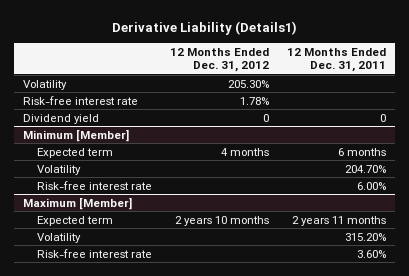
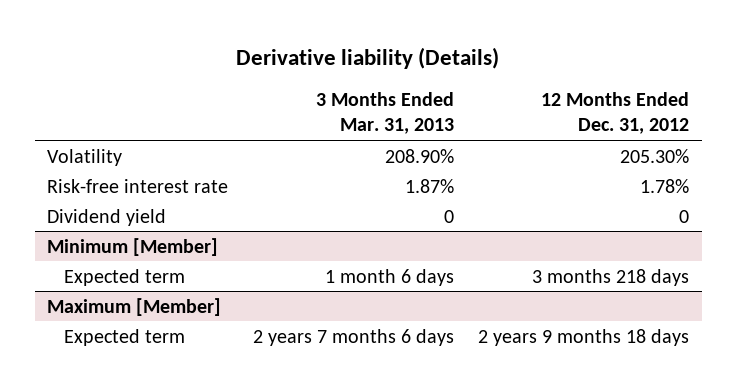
[111,20,297,35] Derivative Liability (Details1) -> [236,47,500,70] Derivative liability (Details)
[287,47,387,73] 12 Months Ended Dec. 31, 2011 -> none
none -> [315,92,454,135] 3 Months Ended Mar. 31, 2013
[37,164,82,175] Volatility -> none
[37,180,153,190] Risk-free interest rate -> none
[221,147,270,156] 4 months -> [532,268,690,286] 3 months 218 days
[37,232,82,243] Volatility -> none
[37,248,153,258] Risk-free interest rate -> none
[175,215,270,226] 2 years 10 months -> [478,328,690,346] 2 years 9 months 18 days

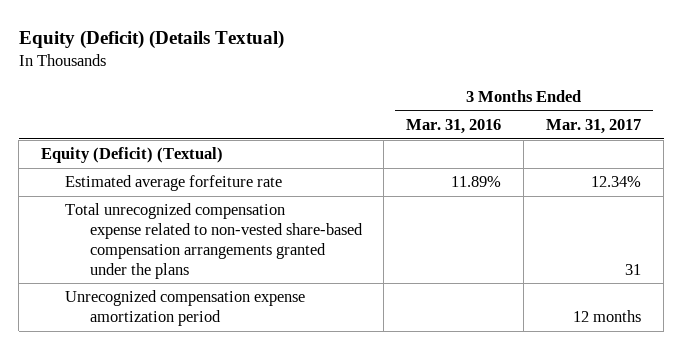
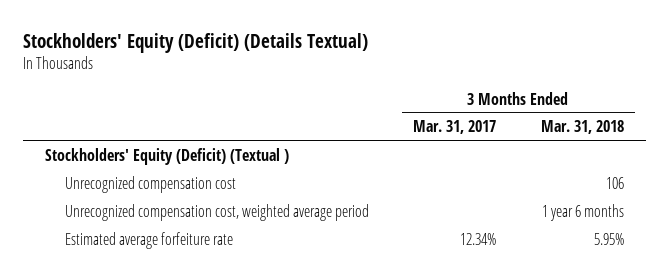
[18,29,284,49] Equity (Deficit) (Details Textual) -> [22,32,368,53] Stockholders' Equity (Deficit) (Details Textual)
[406,119,502,135] Mar. 31, 2016 -> none
none -> [540,120,624,135] Mar. 31, 2018
[41,147,224,164] Equity (Deficit) (Textual) -> [44,147,289,165] Stockholders' Equity (Deficit) (Textual )
none -> [64,175,236,193] Unrecognized compensation cost
none -> [64,203,369,221] Unrecognized compensation cost, weighted average period
[65,203,363,279] Total unrecognized compensation expense related to non-vested share-based compensation arrangements granted under the plans -> none
[65,290,306,327] Unrecognized compensation expense amortization period -> none

